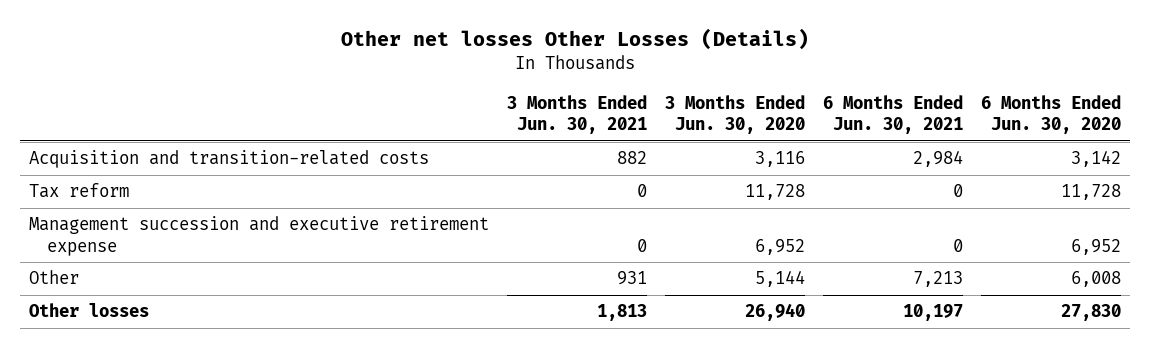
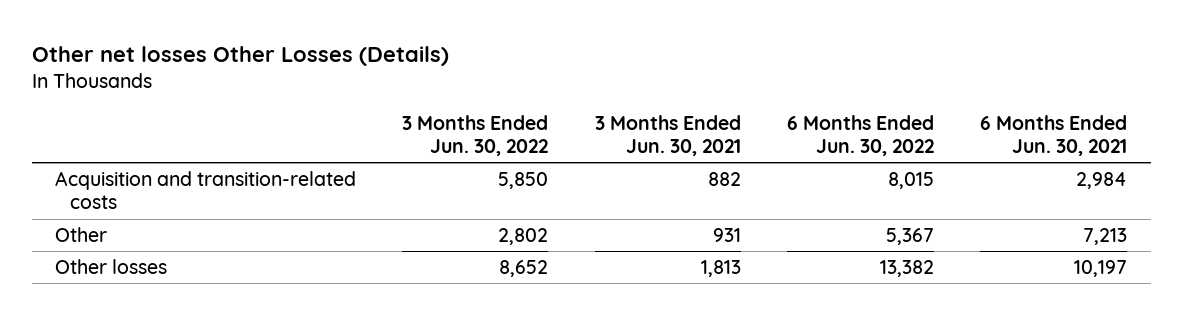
[664,94,805,135] 3 Months Ended Jun. 30, 2020 -> none
[980,94,1121,135] 6 Months Ended Jun. 30, 2020 -> none
none -> [402,114,549,157] 3 Months Ended Jun. 30, 2022
none -> [787,114,935,157] 6 Months Ended Jun. 30, 2022
[28,183,129,199] Tax reform -> none
[28,216,489,256] Management succession and executive retirement expense -> none

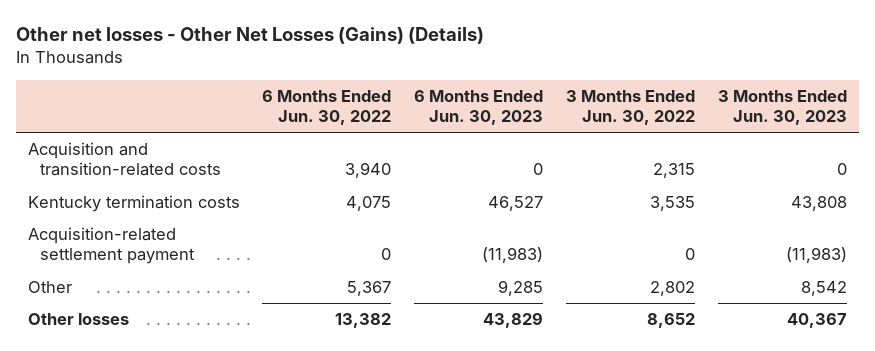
[31,45,449,66] Other net losses Other Losses (Details) -> [16,27,485,45] Other net losses - Other Net Losses (Gains) (Details)
[594,114,741,157] 3 Months Ended Jun. 30, 2021 -> none
[980,114,1128,157] 6 Months Ended Jun. 30, 2021 -> none
none -> [414,89,544,126] 6 Months Ended Jun. 30, 2023
none -> [718,89,848,126] 3 Months Ended Jun. 30, 2023
[498,172,549,190] 5,850 -> [653,163,696,179] 2,315
[888,172,935,190] 8,015 -> [345,162,392,179] 3,940
none -> [27,195,240,213] Kentucky termination costs
none -> [27,227,196,265] Acquisition-related settlement payment

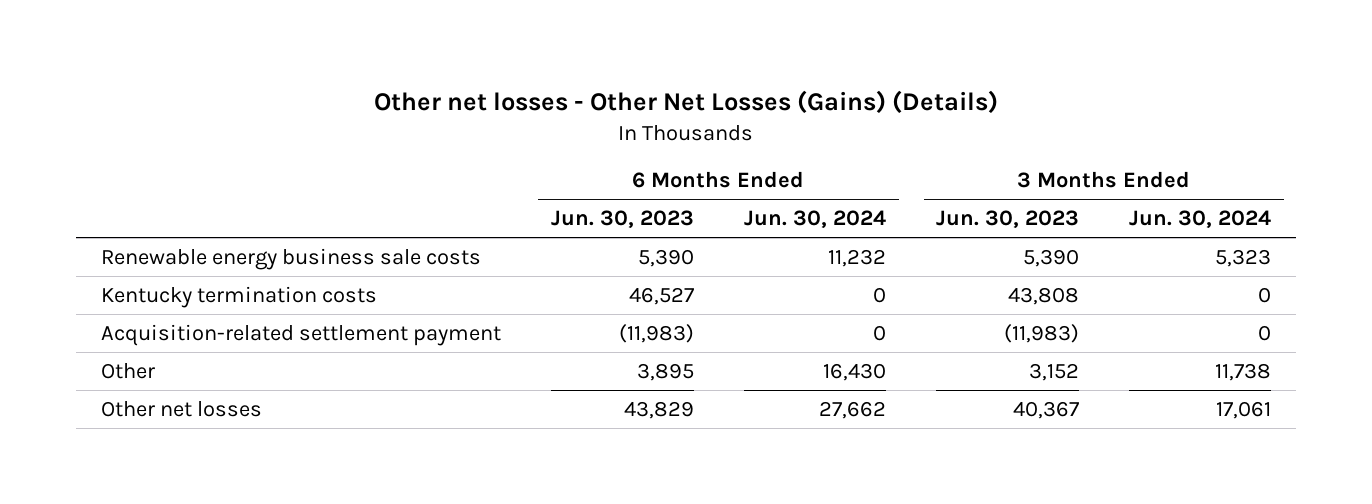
[262,89,392,126] 6 Months Ended Jun. 30, 2022 -> none
[566,89,696,126] 3 Months Ended Jun. 30, 2022 -> none
none -> [744,210,887,229] Jun. 30, 2024
none -> [1129,210,1272,229] Jun. 30, 2024
[27,142,222,177] Acquisition and transition-related costs -> none
none -> [100,247,481,270] Renewable energy business sale costs
[498,280,544,297] 9,285 -> [636,362,694,381] 3,895
[801,281,848,297] 8,542 -> [1029,362,1080,381] 3,152
[27,313,129,326] Other losses -> [100,400,262,417] Other net losses

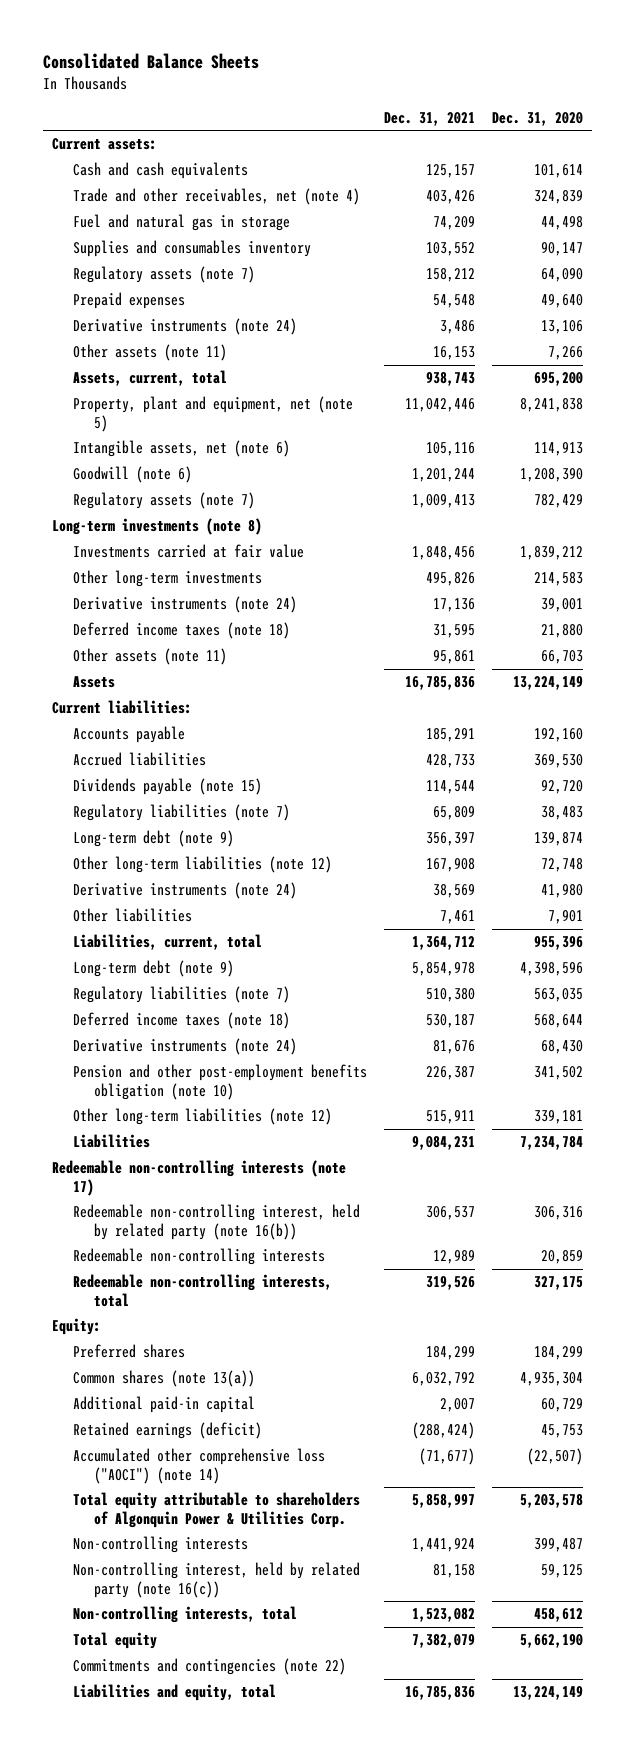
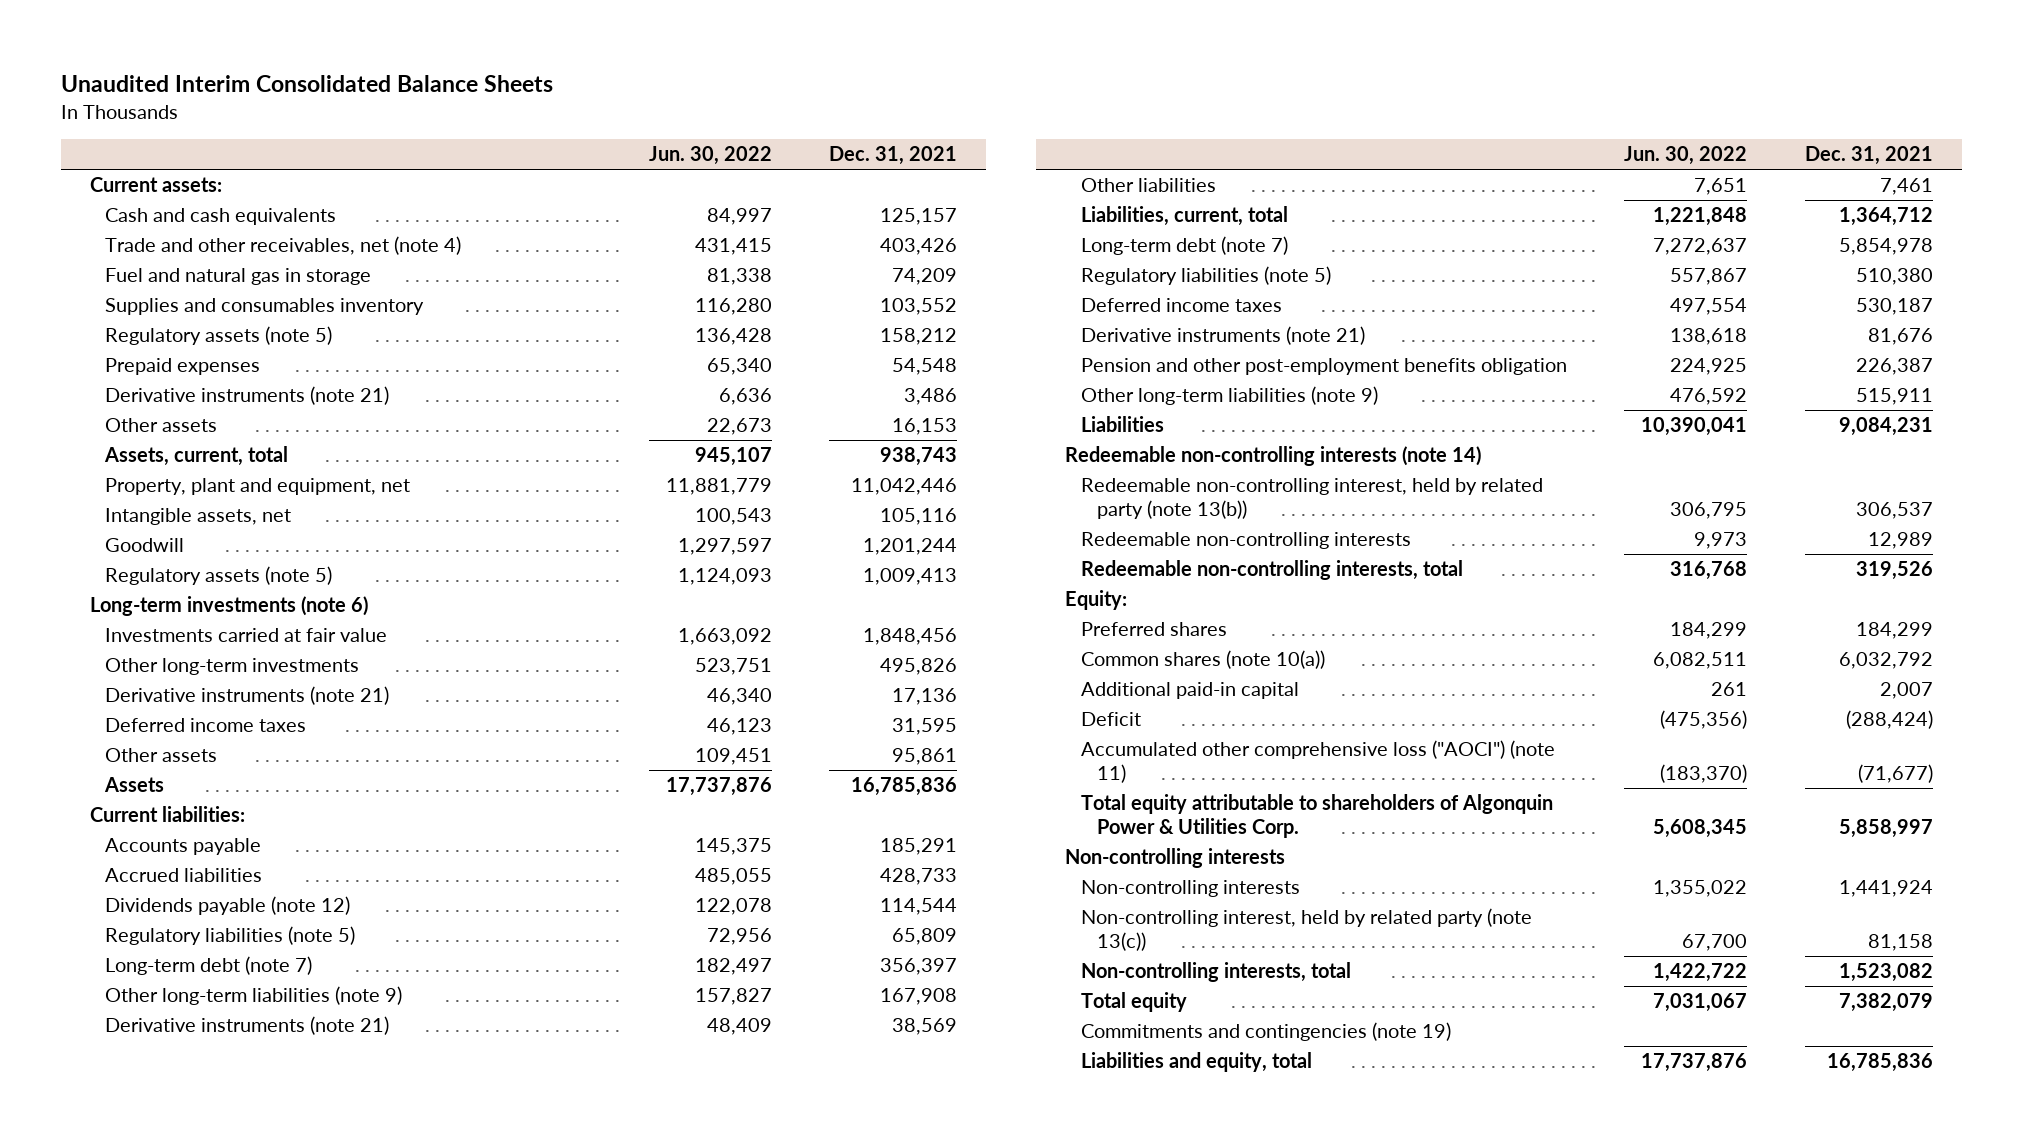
[43,52,260,69] Consolidated Balance Sheets -> [60,74,553,92] Unaudited Interim Consolidated Balance Sheets
[492,111,584,126] Dec. 31, 2020 -> none
none -> [648,146,772,166] Jun. 30, 2022
[72,266,255,284] Regulatory assets (note 7) -> [105,326,333,346] Regulatory assets (note 5)
[72,318,297,336] Derivative instruments (note 24) -> [105,386,390,406] Derivative instruments (note 21)
[72,344,227,362] Other assets (note 11) -> [105,418,218,433] Other assets
[72,396,353,433] Property, plant and equipment, net (note 5) -> [105,478,411,496] Property, plant and equipment, net
[72,440,290,458] Intangible assets, net (note 6) -> [105,508,292,526] Intangible assets, net
[72,466,192,484] Goodwill (note 6) -> [105,538,185,553] Goodwill
[72,492,255,510] Regulatory assets (note 7) -> [105,566,333,586] Regulatory assets (note 5)
[51,518,262,536] Long-term investments (note 8) -> [89,596,368,617] Long-term investments (note 6)
[72,596,297,614] Derivative instruments (note 24) -> [105,686,390,706] Derivative instruments (note 21)
[72,622,290,640] Deferred income taxes (note 18) -> [105,718,307,733] Deferred income taxes
[72,648,227,666] Other assets (note 11) -> [105,748,218,763] Other assets
[72,778,262,796] Dividends payable (note 15) -> [105,896,351,916] Dividends payable (note 12)
[72,804,290,822] Regulatory liabilities (note 7) -> [105,926,356,946] Regulatory liabilities (note 5)
[72,830,234,848] Long-term debt (note 9) -> [105,956,313,976] Long-term debt (note 7)
[72,856,332,874] Other long-term liabilities (note 12) -> [105,986,403,1006] Other long-term liabilities (note 9)
[72,882,297,900] Derivative instruments (note 24) -> [105,1016,390,1036] Derivative instruments (note 21)
[72,960,234,978] Long-term debt (note 9) -> [1080,236,1288,256] Long-term debt (note 7)
[72,986,290,1004] Regulatory liabilities (note 7) -> [1080,266,1331,286] Regulatory liabilities (note 5)
[72,1012,290,1030] Deferred income taxes (note 18) -> [1080,298,1282,313] Deferred income taxes
[72,1038,297,1056] Derivative instruments (note 24) -> [1080,326,1365,346] Derivative instruments (note 21)
[72,1064,367,1101] Pension and other post-employment benefits obligation (note 10) -> [1080,358,1567,376] Pension and other post-employment benefits obligation
[72,1108,332,1126] Other long-term liabilities (note 12) -> [1080,386,1378,406] Other long-term liabilities (note 9)
[51,1160,346,1197] Redeemable non-controlling interests (note 17) -> [1065,446,1482,467] Redeemable non-controlling interests (note 14)
[72,1204,360,1241] Redeemable non-controlling interest, held by related party (note 16(b)) -> [1080,478,1543,520] Redeemable non-controlling interest, held by related party (note 13(b))
[72,1370,255,1388] Common shares (note 13(a)) -> [1080,650,1325,670] Common shares (note 10(a))
[72,1422,262,1440] Retained earnings (deficit) -> [1080,712,1141,727] Deficit
[72,1448,325,1485] Accumulated other comprehensive loss ("AOCI") (note 14) -> [1080,740,1555,784] Accumulated other comprehensive loss ("AOCI") (note 11)
none -> [1065,848,1286,869] Non-controlling interests
[72,1562,360,1599] Non-controlling interest, held by related party (note 16(c)) -> [1080,908,1532,952] Non-controlling interest, held by related party (note 13(c))
[72,1658,346,1676] Commitments and contingencies (note 22) -> [1080,1022,1451,1042] Commitments and contingencies (note 19)

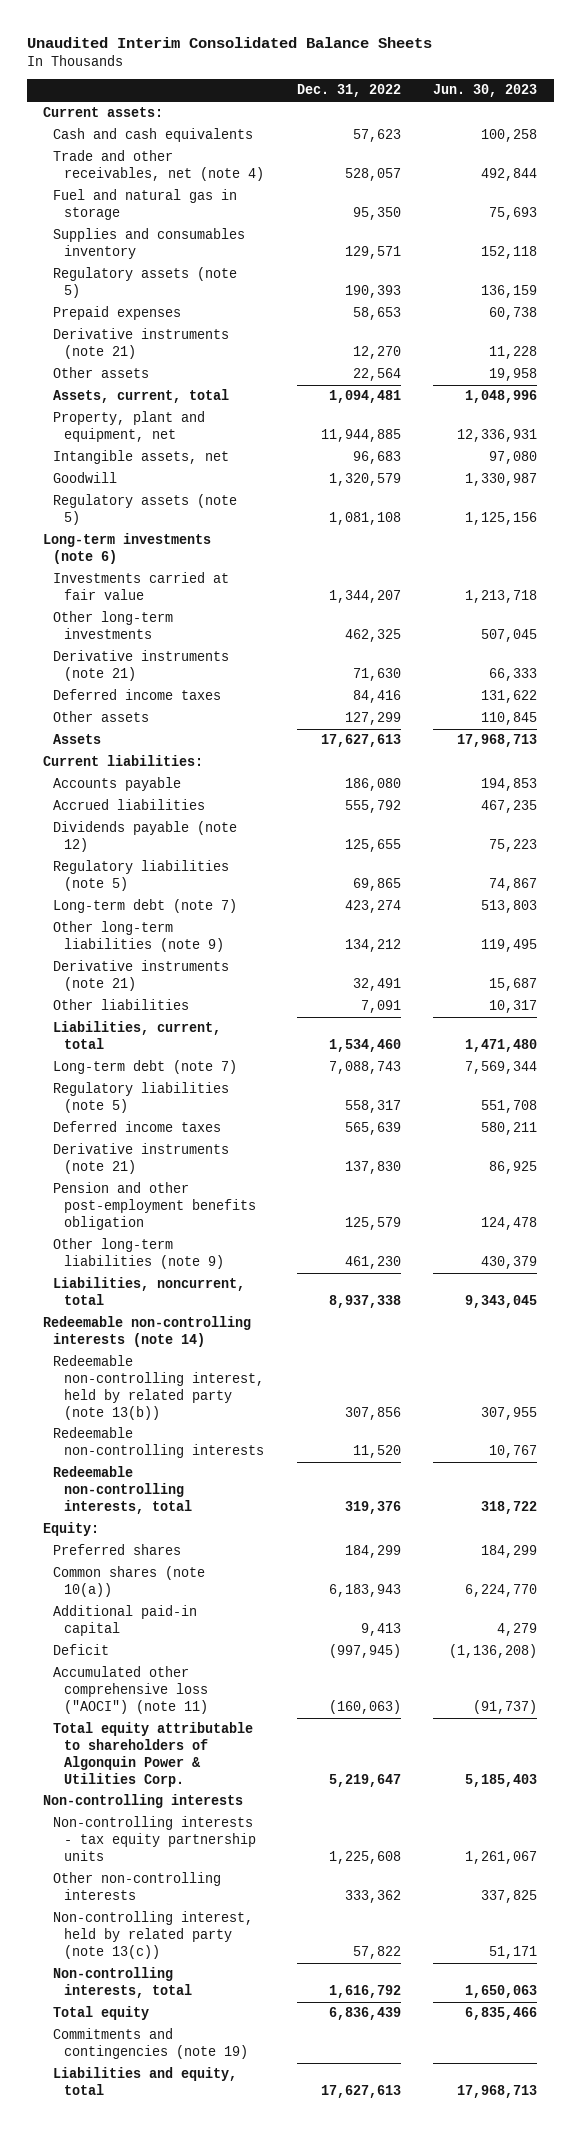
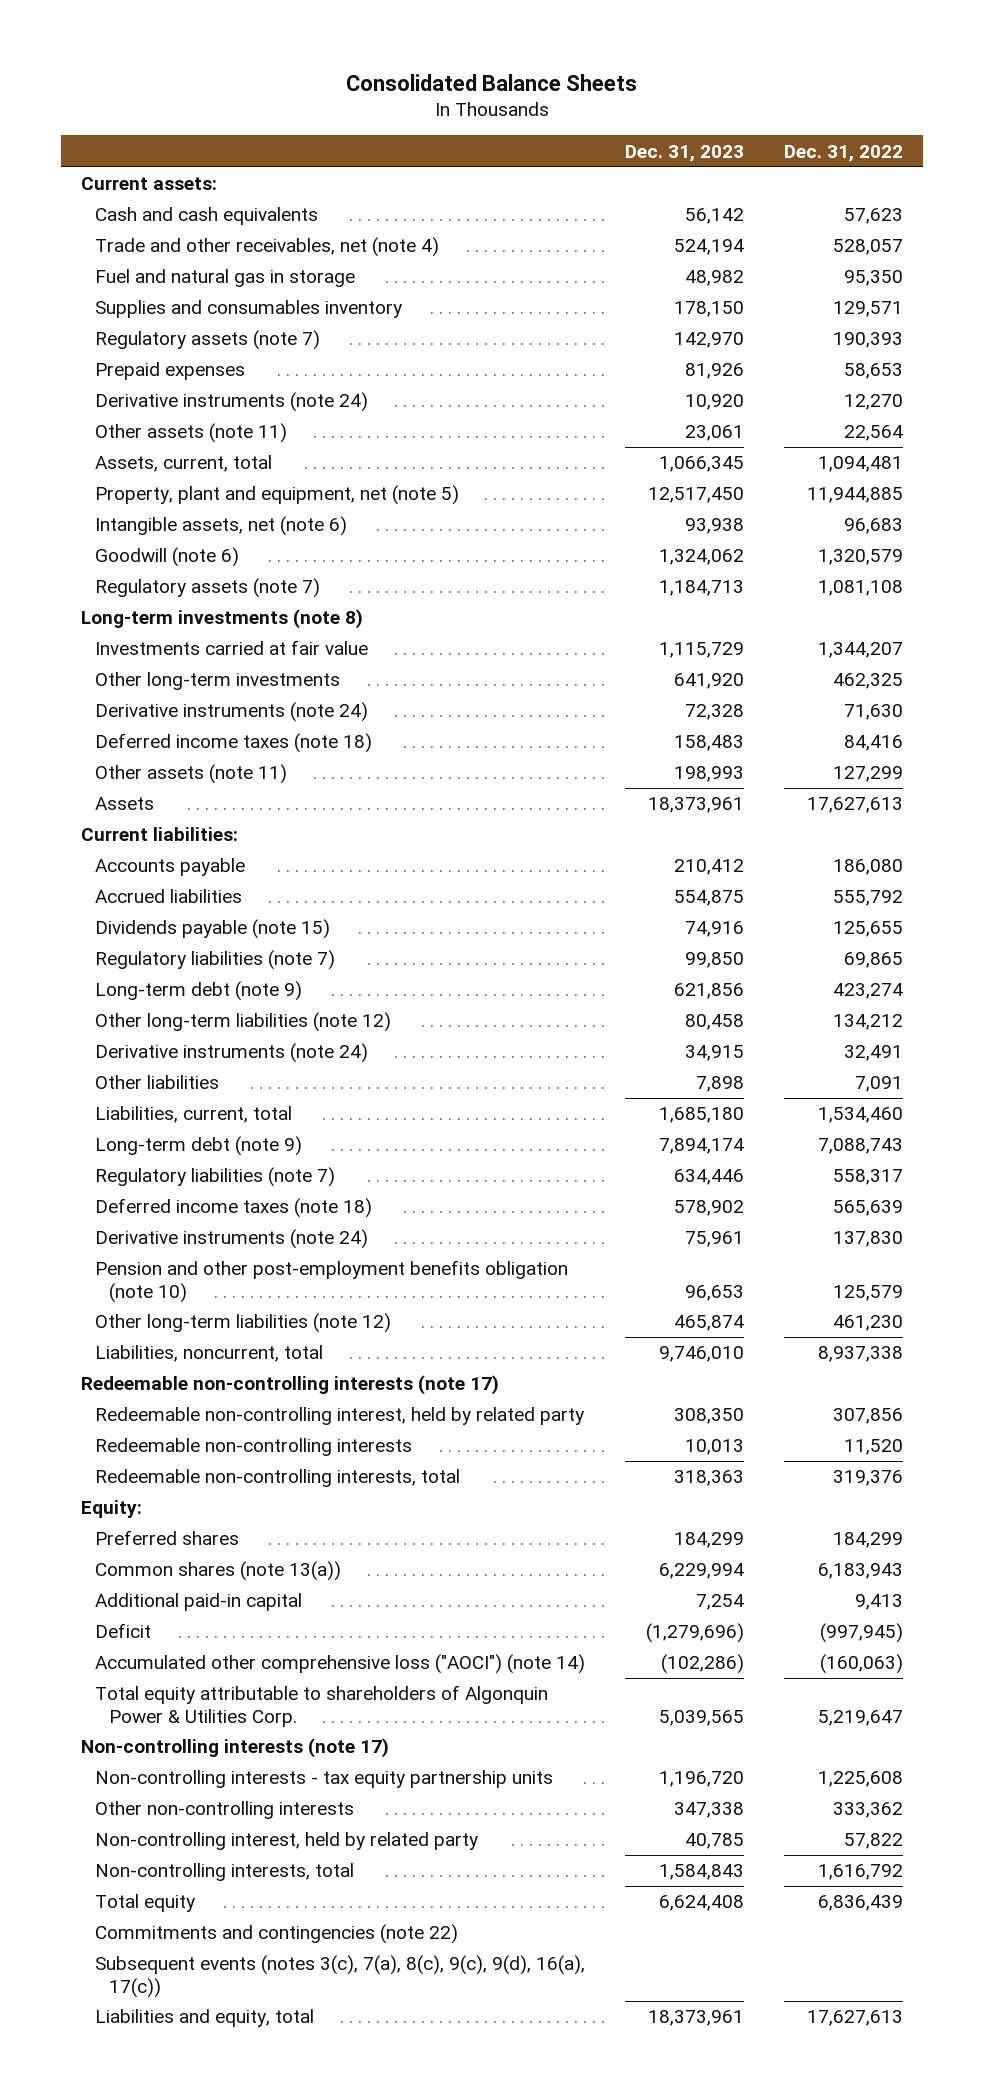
[26,36,432,48] Unaudited Interim Consolidated Balance Sheets -> [346,73,638,91] Consolidated Balance Sheets
[433,84,538,98] Jun. 30, 2023 -> none
none -> [624,144,744,162] Dec. 31, 2023
[53,267,238,299] Regulatory assets (note 5) -> [94,330,320,351] Regulatory assets (note 7)
[53,328,230,360] Derivative instruments (note 21) -> [94,392,368,413] Derivative instruments (note 24)
[53,367,150,379] Other assets -> [94,423,287,444] Other assets (note 11)
[53,411,206,443] Property, plant and equipment, net -> [94,485,459,506] Property, plant and equipment, net (note 5)
[53,450,230,465] Intangible assets, net -> [94,516,347,537] Intangible assets, net (note 6)
[53,472,118,484] Goodwill -> [94,547,239,568] Goodwill (note 6)
[53,494,238,526] Regulatory assets (note 5) -> [94,578,320,599] Regulatory assets (note 7)
[43,533,212,565] Long-term investments (note 6) -> [81,609,364,630] Long-term investments (note 8)
[53,650,230,682] Derivative instruments (note 21) -> [94,702,368,723] Derivative instruments (note 24)
[53,689,222,701] Deferred income taxes -> [94,733,372,754] Deferred income taxes (note 18)
[53,711,150,723] Other assets -> [94,764,287,785] Other assets (note 11)
[53,821,238,853] Dividends payable (note 12) -> [94,919,330,940] Dividends payable (note 15)
[53,860,230,892] Regulatory liabilities (note 5) -> [94,950,335,971] Regulatory liabilities (note 7)
[53,899,238,914] Long-term debt (note 7) -> [94,981,302,1002] Long-term debt (note 9)
[53,921,224,953] Other long-term liabilities (note 9) -> [94,1012,391,1033] Other long-term liabilities (note 12)
[53,960,230,992] Derivative instruments (note 21) -> [94,1043,368,1064] Derivative instruments (note 24)
[53,1060,238,1075] Long-term debt (note 7) -> [94,1136,302,1157] Long-term debt (note 9)
[53,1082,230,1114] Regulatory liabilities (note 5) -> [94,1167,335,1188] Regulatory liabilities (note 7)
[53,1121,222,1133] Deferred income taxes -> [94,1198,372,1219] Deferred income taxes (note 18)
[53,1143,230,1175] Derivative instruments (note 21) -> [94,1229,368,1250] Derivative instruments (note 24)
[53,1182,256,1230] Pension and other post-employment benefits obligation -> [94,1260,568,1303] Pension and other post-employment benefits obligation (note 10)
[53,1238,224,1270] Other long-term liabilities (note 9) -> [94,1313,391,1334] Other long-term liabilities (note 12)
[43,1316,252,1348] Redeemable non-controlling interests (note 14) -> [81,1375,500,1396] Redeemable non-controlling interests (note 17)
[53,1355,264,1420] Redeemable non-controlling interest, held by related party (note 13(b)) -> [94,1407,584,1426] Redeemable non-controlling interest, held by related party
[53,1566,206,1598] Common shares (note 10(a)) -> [94,1561,341,1582] Common shares (note 13(a))
[53,1666,208,1714] Accumulated other comprehensive loss ("AOCI") (note 11) -> [94,1654,585,1675] Accumulated other comprehensive loss ("AOCI") (note 14)
[43,1794,244,1809] Non-controlling interests -> [81,1738,390,1759] Non-controlling interests (note 17)
[53,1911,254,1959] Non-controlling interest, held by related party (note 13(c)) -> [94,1832,478,1851] Non-controlling interest, held by related party
[53,2028,248,2060] Commitments and contingencies (note 19) -> [94,1924,458,1945] Commitments and contingencies (note 22)
none -> [94,1955,585,1998] Subsequent events (notes 3(c), 7(a), 8(c), 9(c), 9(d), 16(a), 17(c))

